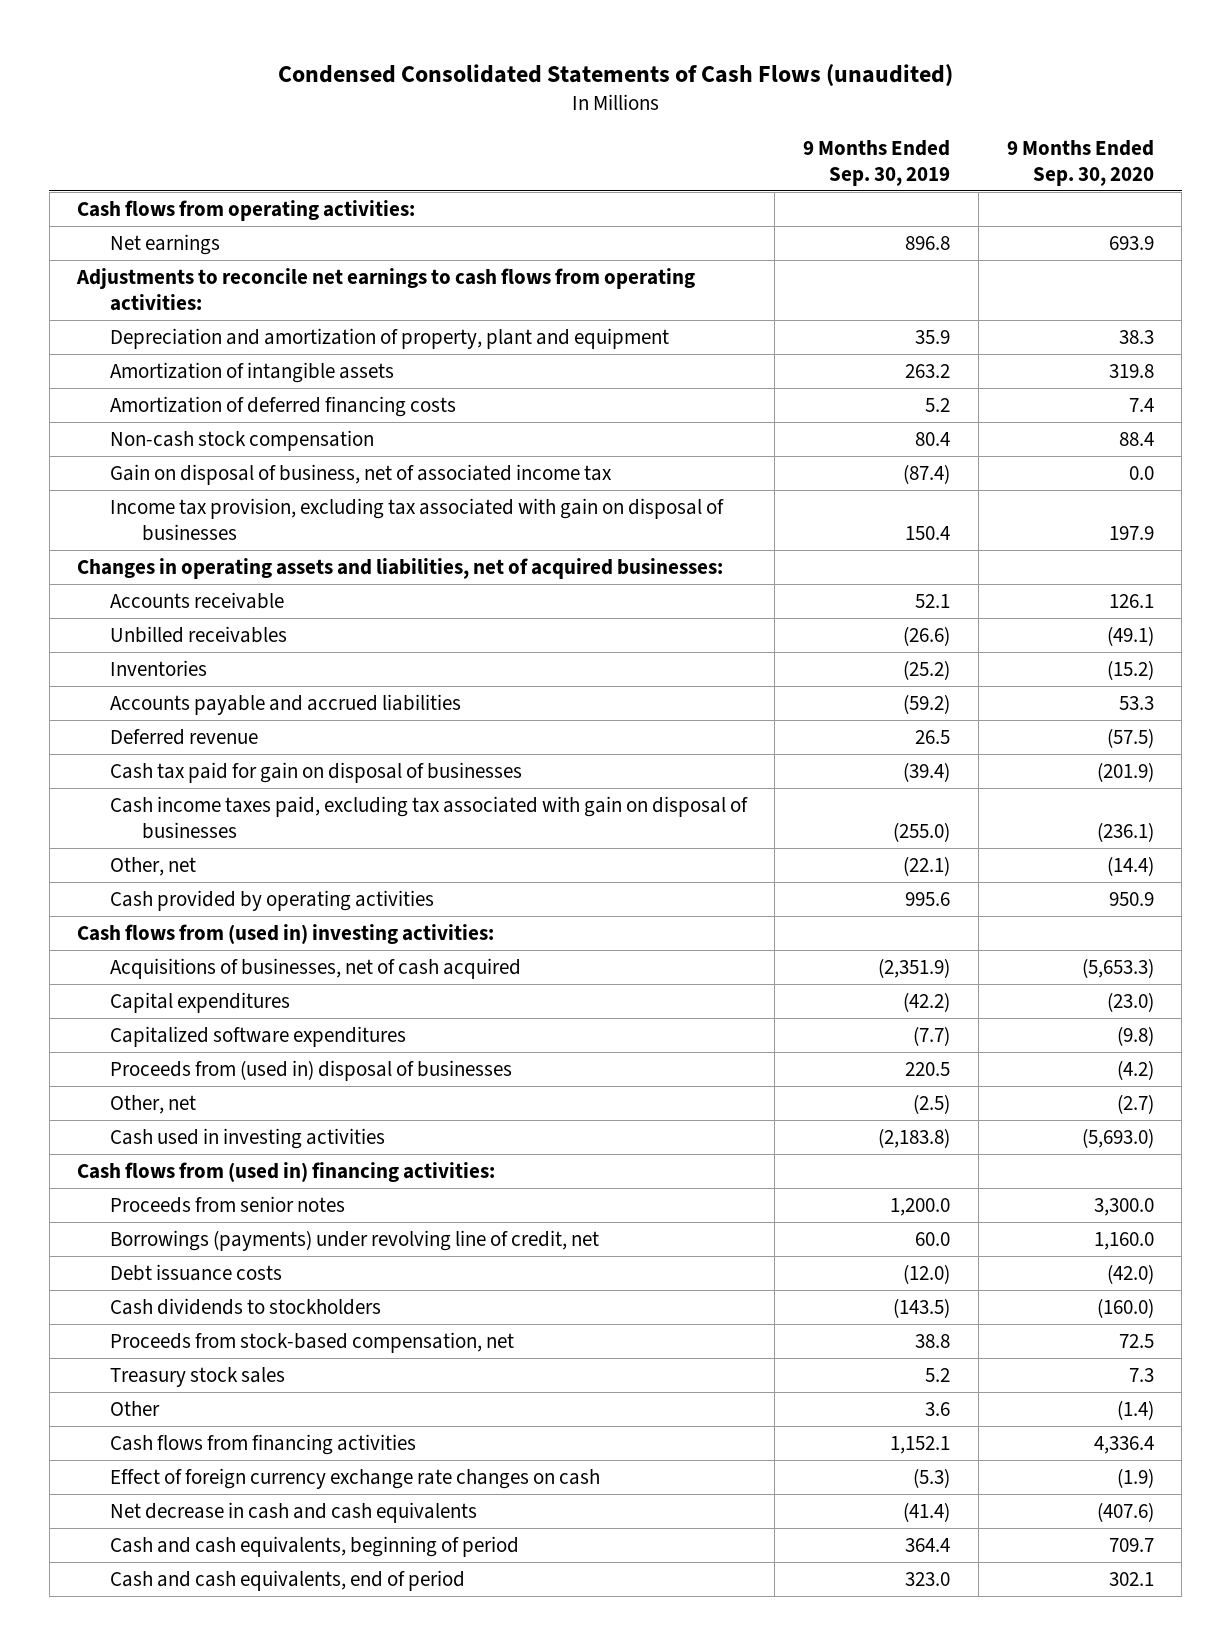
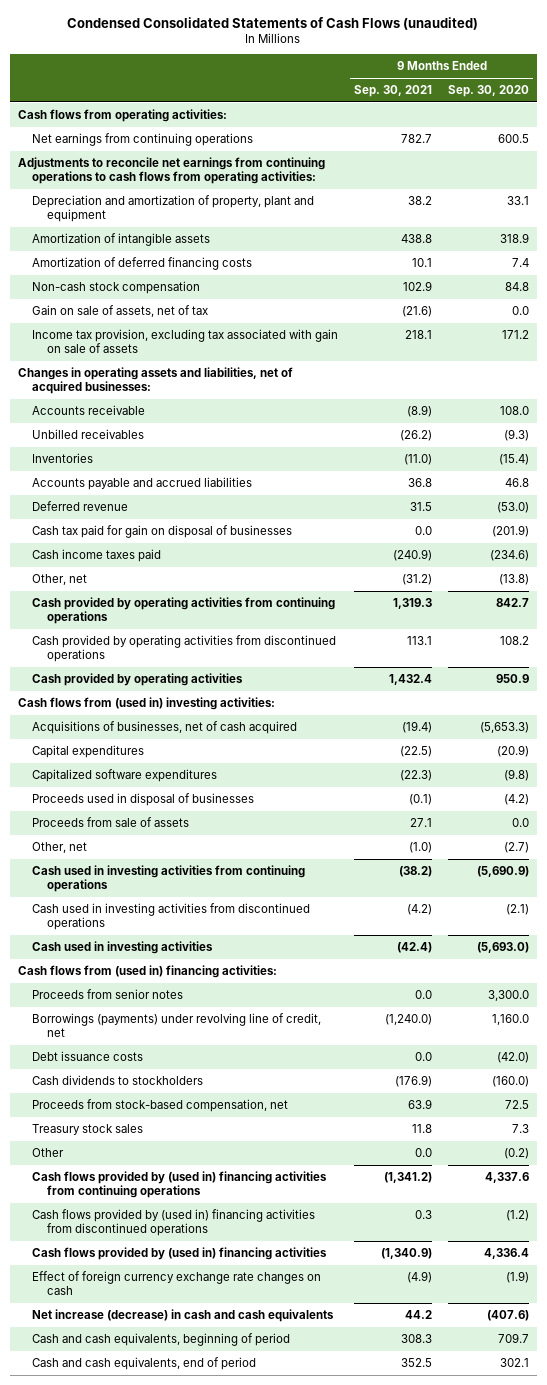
[803,140,951,186] 9 Months Ended Sep. 30, 2019 -> none
none -> [354,85,433,98] Sep. 30, 2021
[109,234,220,256] Net earnings -> none
none -> [32,132,254,146] Net earnings from continuing operations
[76,268,696,311] Adjustments to reconcile net earnings to cash flows from operating activities: -> [17,156,325,185] Adjustments to reconcile net earnings from continuing operations to cash flows from operating activities:
[1118,330,1154,345] 38.3 -> [506,195,529,205] 33.1
[1108,364,1154,379] 319.8 -> [499,232,529,243] 318.9
[1118,432,1154,447] 88.4 -> [504,281,529,291] 84.8
[109,464,612,486] Gain on disposal of business, net of associated income tax -> [32,304,209,317] Gain on sale of assets, net of tax
[109,498,724,541] Income tax provision, excluding tax associated with gain on disposal of businesses -> [32,328,339,354] Income tax provision, excluding tax associated with gain on sale of assets
[1108,525,1154,540] 197.9 -> [501,329,529,339] 171.2
[1108,594,1154,609] 126.1 -> [499,405,529,415] 108.0
[1106,626,1154,647] (49.1) -> [503,428,529,441] (9.3)
[1106,660,1154,681] (15.2) -> [498,453,529,465] (15.4)
[1118,696,1154,711] 53.3 -> [504,477,529,487] 46.8
[1106,728,1154,749] (57.5) -> [496,501,529,513] (53.0)
[109,796,748,839] Cash income taxes paid, excluding tax associated with gain on disposal of businesses -> [32,548,162,562] Cash income taxes paid
[1096,821,1154,842] (236.1) -> [489,549,529,561] (234.6)
[1106,856,1154,877] (14.4) -> [498,573,529,585] (13.8)
none -> [32,596,336,625] Cash provided by operating activities from continuing operations
none -> [32,634,337,663] Cash provided by operating activities from discontinued operations
[1106,992,1154,1013] (23.0) -> [496,744,529,757] (20.9)
[109,1060,512,1082] Proceeds from (used in) disposal of businesses -> [32,792,255,806] Proceeds used in disposal of businesses
none -> [32,816,190,827] Proceeds from sale of assets
none -> [32,864,306,893] Cash used in investing activities from continuing operations
none -> [32,902,311,931] Cash used in investing activities from discontinued operations
[1116,1400,1154,1421] (1.4) -> [503,1147,529,1159] (0.2)
none -> [32,1170,328,1199] Cash flows provided by (used in) financing activities from continuing operations
none -> [32,1208,316,1237] Cash flows provided by (used in) financing activities from discontinued operations
[109,1434,416,1456] Cash flows from financing activities -> [32,1246,328,1260] Cash flows provided by (used in) financing activities
[109,1502,477,1524] Net decrease in cash and cash equivalents -> [32,1308,335,1322] Net increase (decrease) in cash and cash equivalents

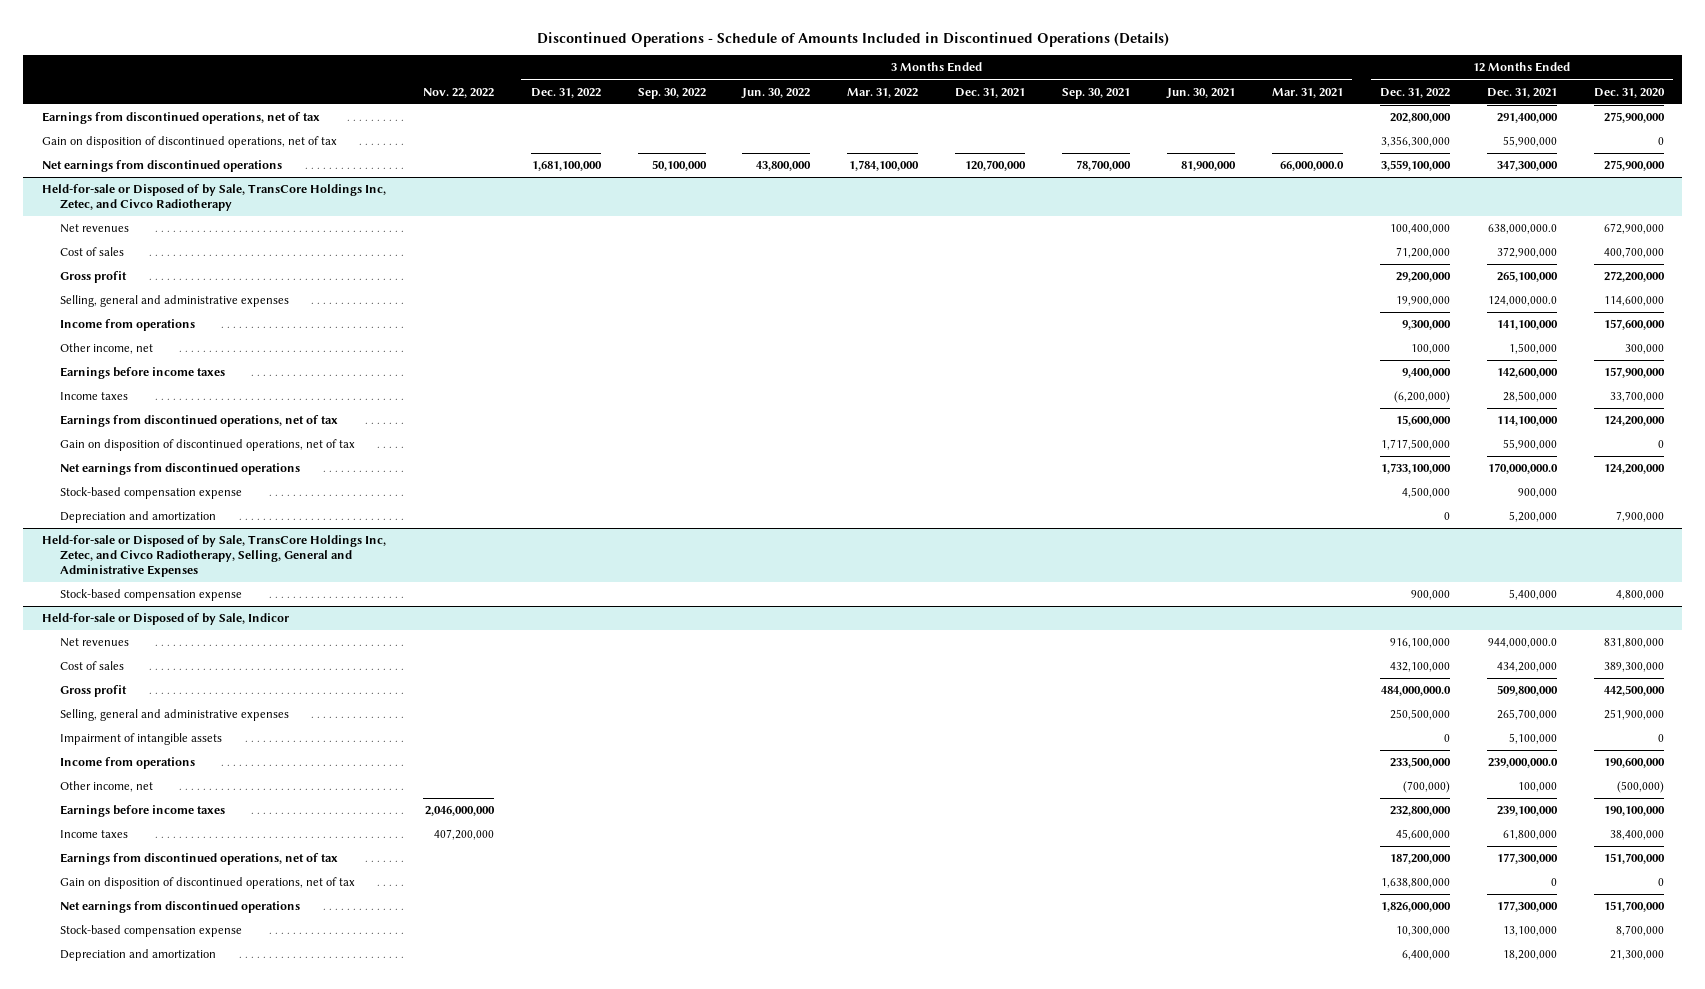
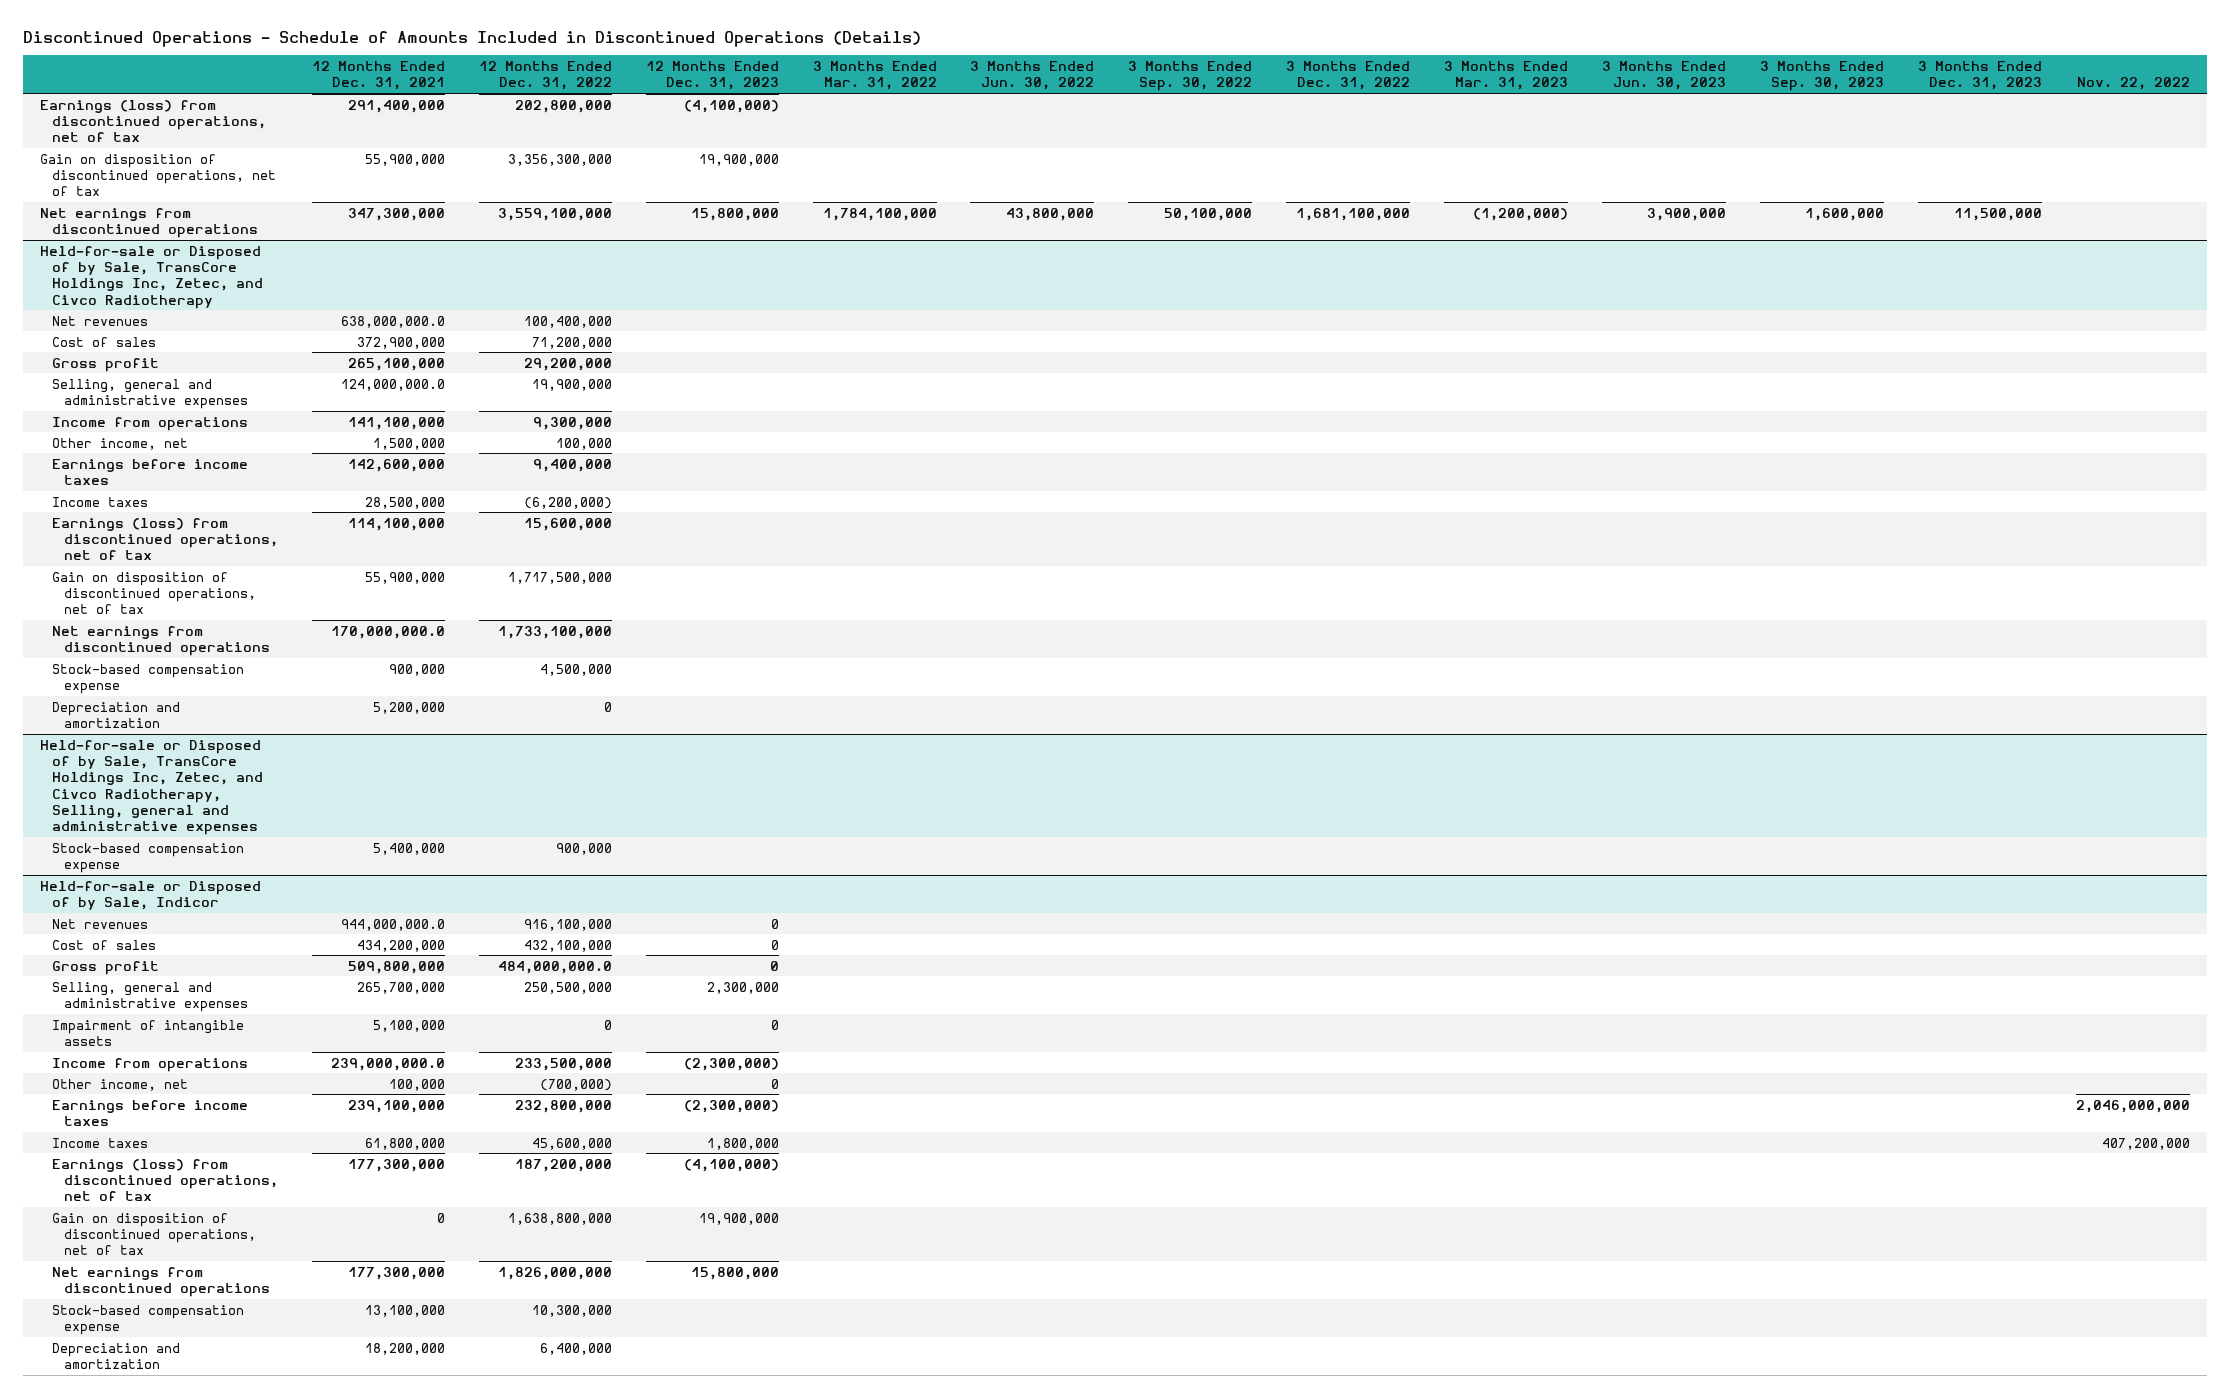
[955,87,1026,98] Dec. 31, 2021 -> none
[1062,87,1131,99] Sep. 30, 2021 -> none
[1166,87,1236,99] Jun. 30, 2021 -> none
[1271,87,1343,98] Mar. 31, 2021 -> none
[1593,87,1665,98] Dec. 31, 2020 -> none
none -> [645,61,779,91] 12 Months Ended Dec. 31, 2023
none -> [1444,61,1569,91] 3 Months Ended Mar. 31, 2023
none -> [1602,61,1727,91] 3 Months Ended Jun. 30, 2023
none -> [1759,61,1884,92] 3 Months Ended Sep. 30, 2023
none -> [1917,61,2042,91] 3 Months Ended Dec. 31, 2023
[41,112,320,125] Earnings from discontinued operations, net of tax -> [39,99,266,143] Earnings (loss) from discontinued operations, net of tax
[60,415,339,428] Earnings from discontinued operations, net of tax -> [51,517,279,561] Earnings (loss) from discontinued operations, net of tax
[41,535,386,578] Held-for-sale or Disposed of by Sale, TransCore Holdings Inc, Zetec, and Civco Radiotherapy, Selling, General and Administrative Expenses -> [39,739,263,836] Held-for-sale or Disposed of by Sale, TransCore Holdings Inc, Zetec, and Civco Radiotherapy, Selling, general and administrative expenses
[60,853,339,866] Earnings from discontinued operations, net of tax -> [51,1158,279,1202] Earnings (loss) from discontinued operations, net of tax

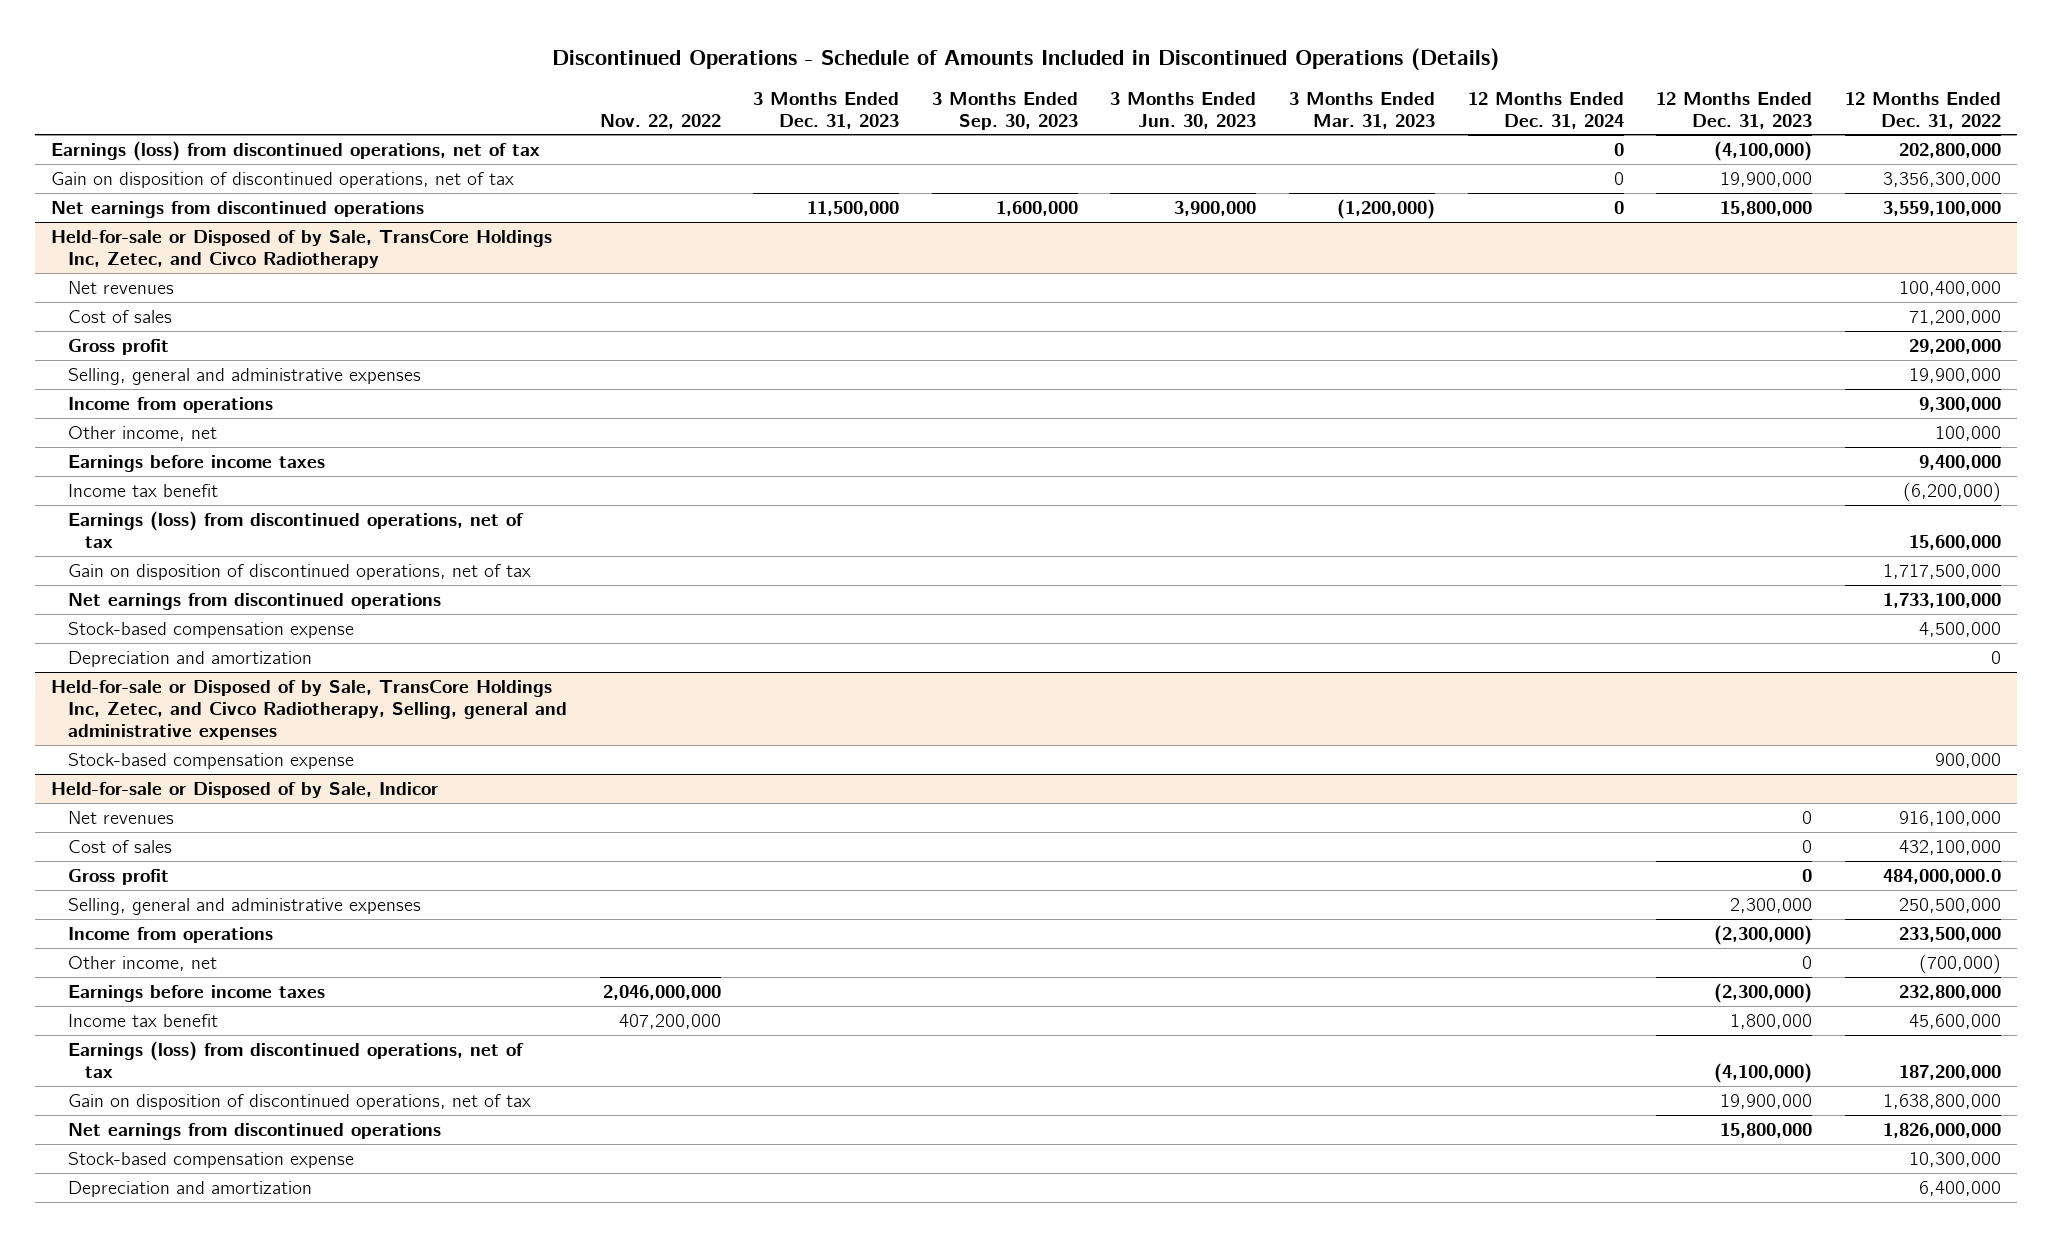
[311,61,445,91] 12 Months Ended Dec. 31, 2021 -> none
[812,61,937,91] 3 Months Ended Mar. 31, 2022 -> none
[970,61,1095,91] 3 Months Ended Jun. 30, 2022 -> none
[1128,61,1253,92] 3 Months Ended Sep. 30, 2022 -> none
[1286,61,1411,91] 3 Months Ended Dec. 31, 2022 -> none
none -> [1467,91,1624,129] 12 Months Ended Dec. 31, 2024
[51,496,148,507] Income taxes -> [68,483,219,497] Income tax benefit
[51,1019,244,1046] Impairment of intangible assets -> none
[51,1137,148,1148] Income taxes -> [68,1013,219,1027] Income tax benefit

